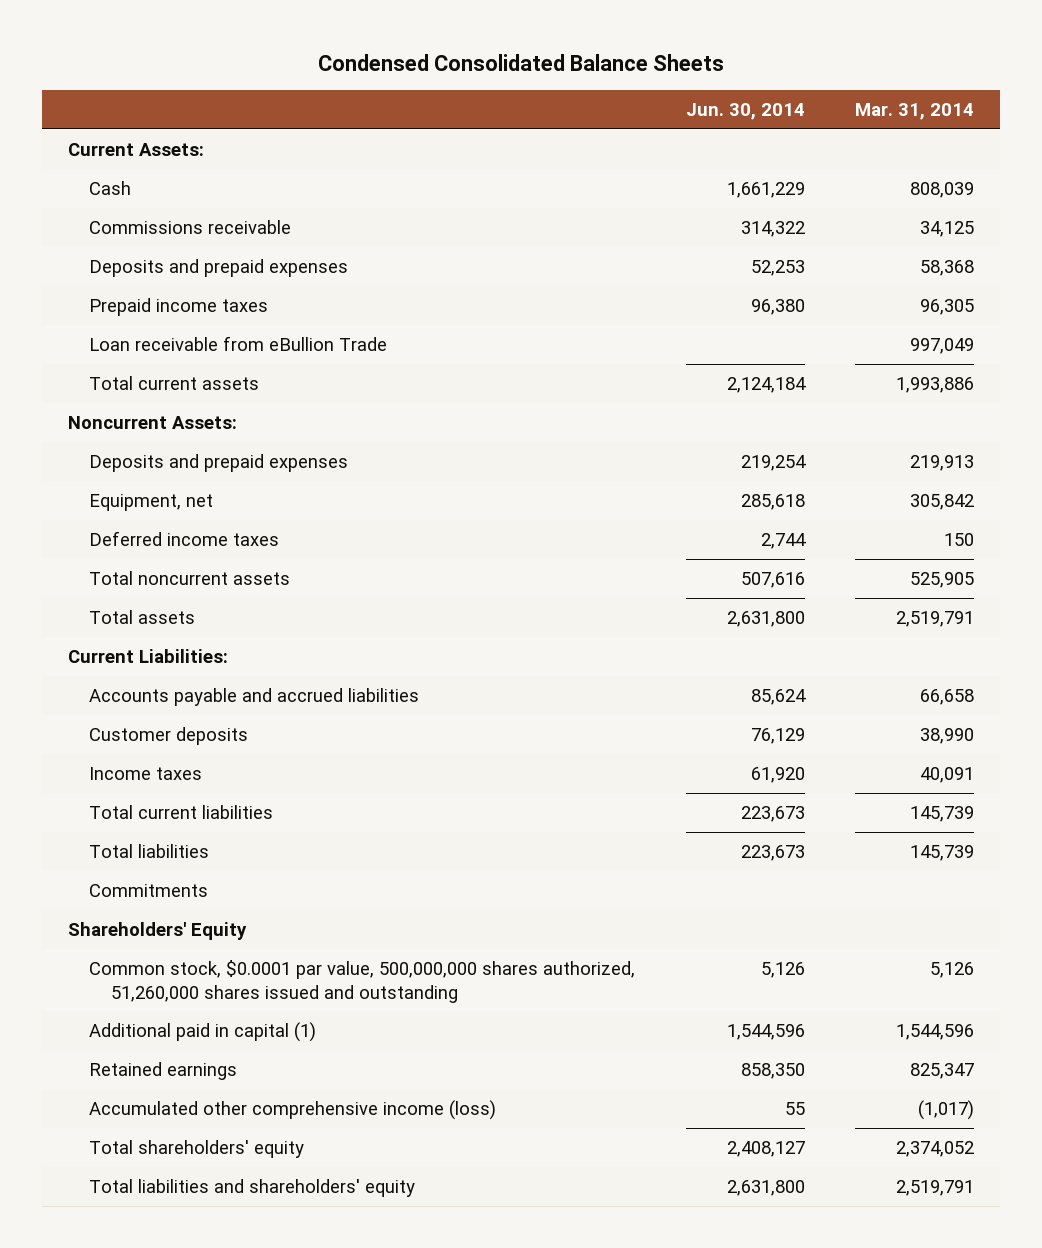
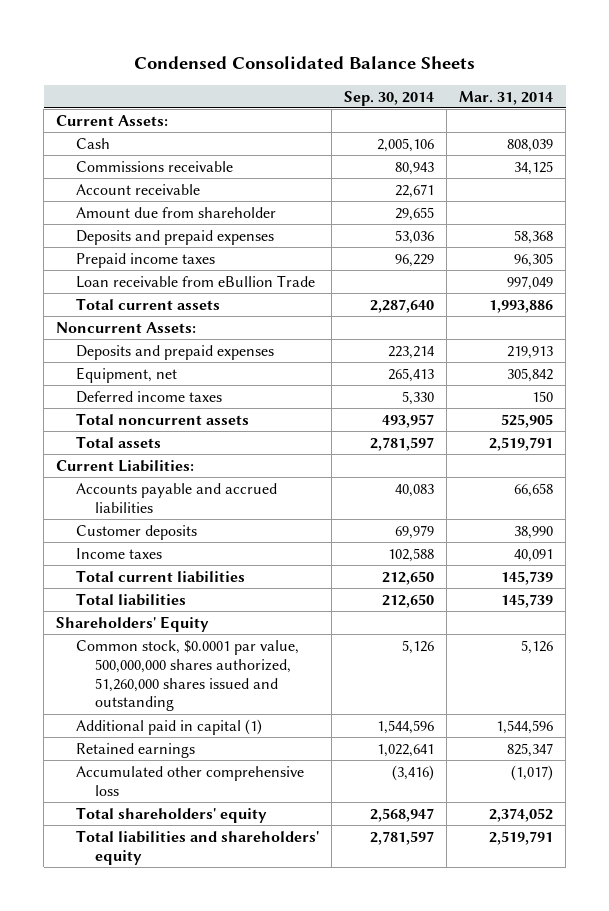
[685,102,805,120] Jun. 30, 2014 -> none
none -> [343,90,434,106] Sep. 30, 2014
none -> [75,183,200,195] Account receivable
none -> [75,206,276,218] Amount due from shareholder
[89,883,209,897] Commitments -> none
[89,1099,497,1120] Accumulated other comprehensive income (loss) -> [75,765,304,796] Accumulated other comprehensive loss

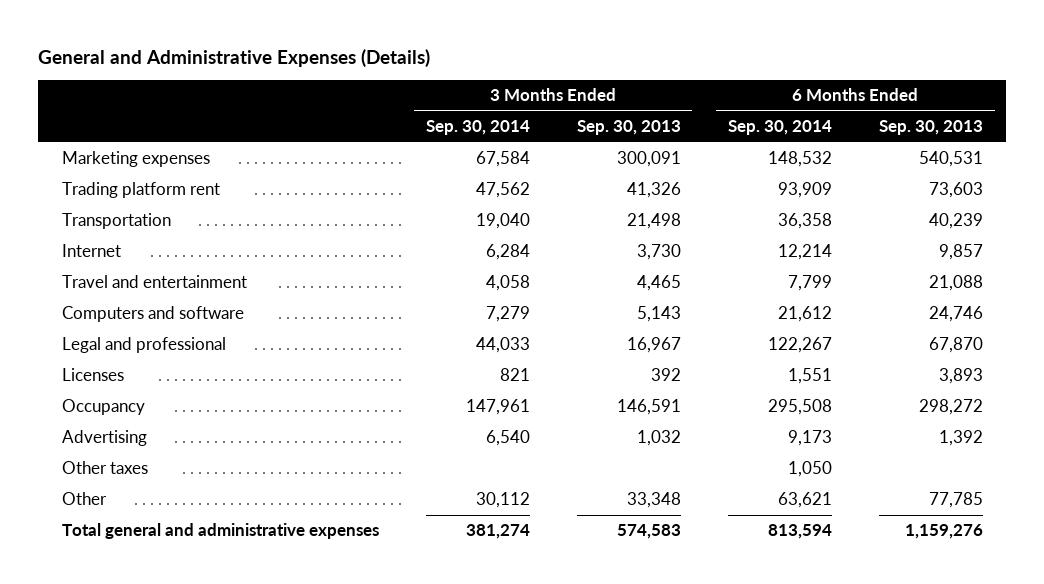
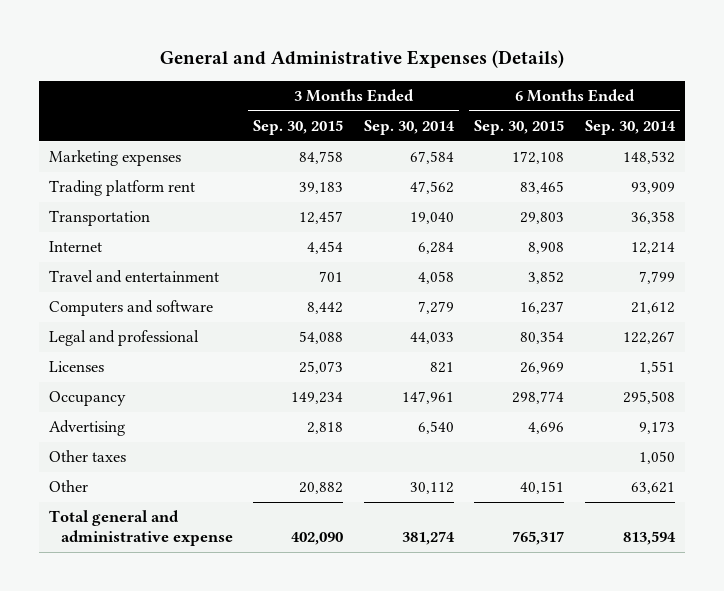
[576,120,681,136] Sep. 30, 2013 -> none
[878,120,983,136] Sep. 30, 2013 -> none
none -> [253,120,344,136] Sep. 30, 2015
none -> [474,120,565,136] Sep. 30, 2015
[61,523,379,540] Total general and administrative expenses -> [48,510,233,547] Total general and administrative expense

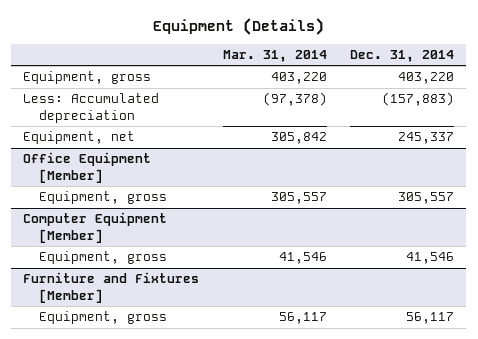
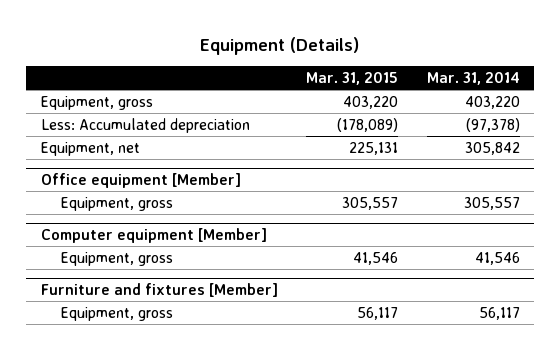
[350,50,455,63] Dec. 31, 2014 -> none
none -> [306,72,399,86] Mar. 31, 2015
[23,152,152,183] Office Equipment [Member] -> [40,173,241,189] Office equipment [Member]
[23,212,168,243] Computer Equipment [Member] -> [40,228,267,244] Computer equipment [Member]
[23,272,200,303] Furniture and Fixtures [Member] -> [40,283,278,298] Furniture and fixtures [Member]

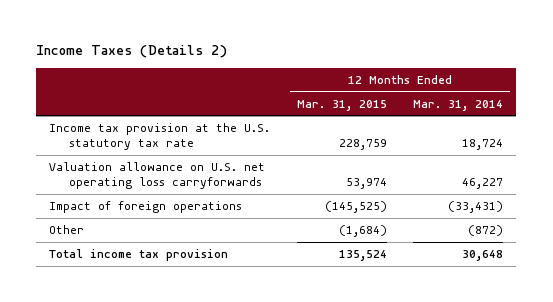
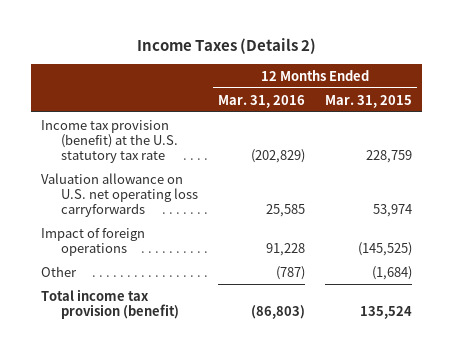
[413,99,504,111] Mar. 31, 2014 -> none
none -> [217,94,305,108] Mar. 31, 2016
[49,123,271,151] Income tax provision at the U.S. statutory tax rate -> [41,119,179,164] Income tax provision (benefit) at the U.S. statutory tax rate
[49,249,229,262] Total income tax provision -> [41,288,180,319] Total income tax provision (benefit)

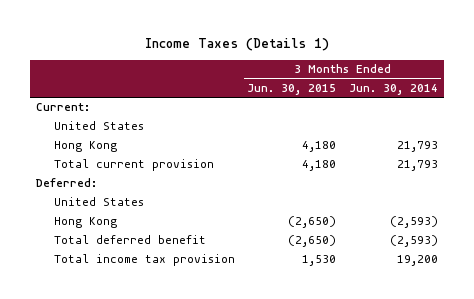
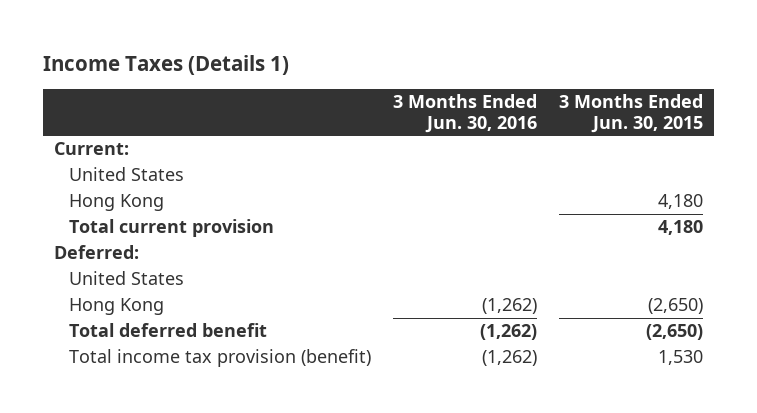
[348,83,438,95] Jun. 30, 2014 -> none
none -> [393,94,538,133] 3 Months Ended Jun. 30, 2016
[53,254,235,267] Total income tax provision -> [68,349,371,368] Total income tax provision (benefit)

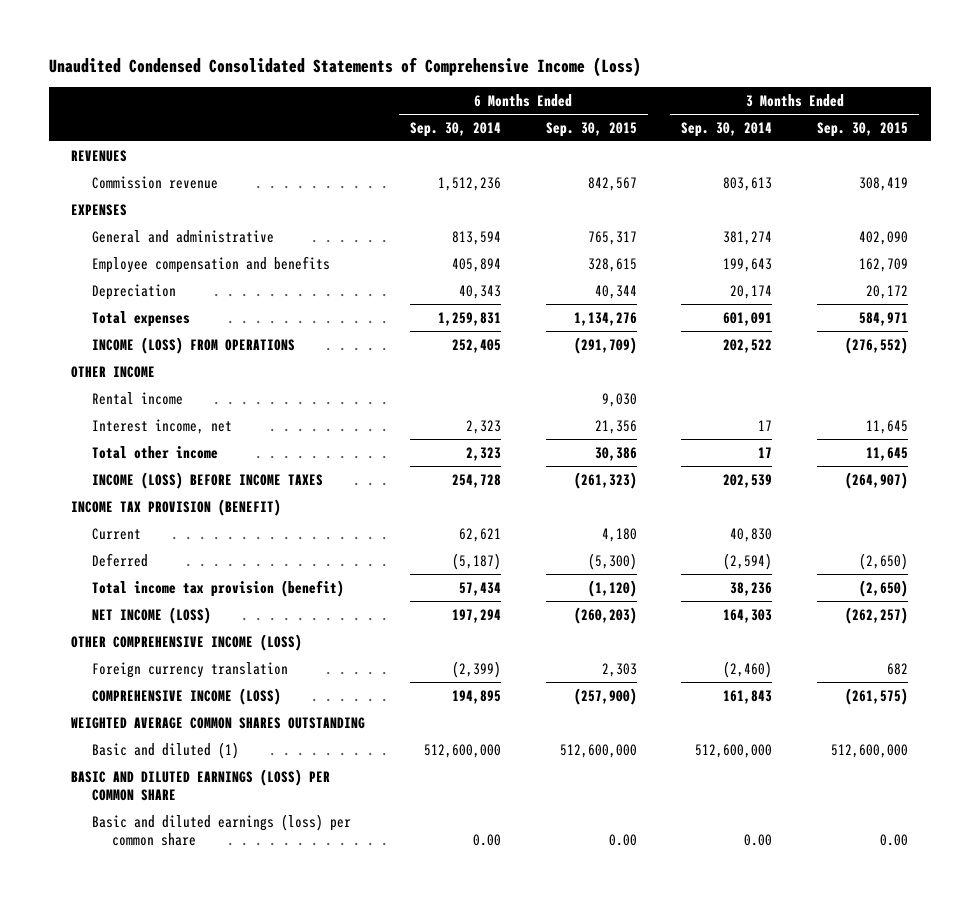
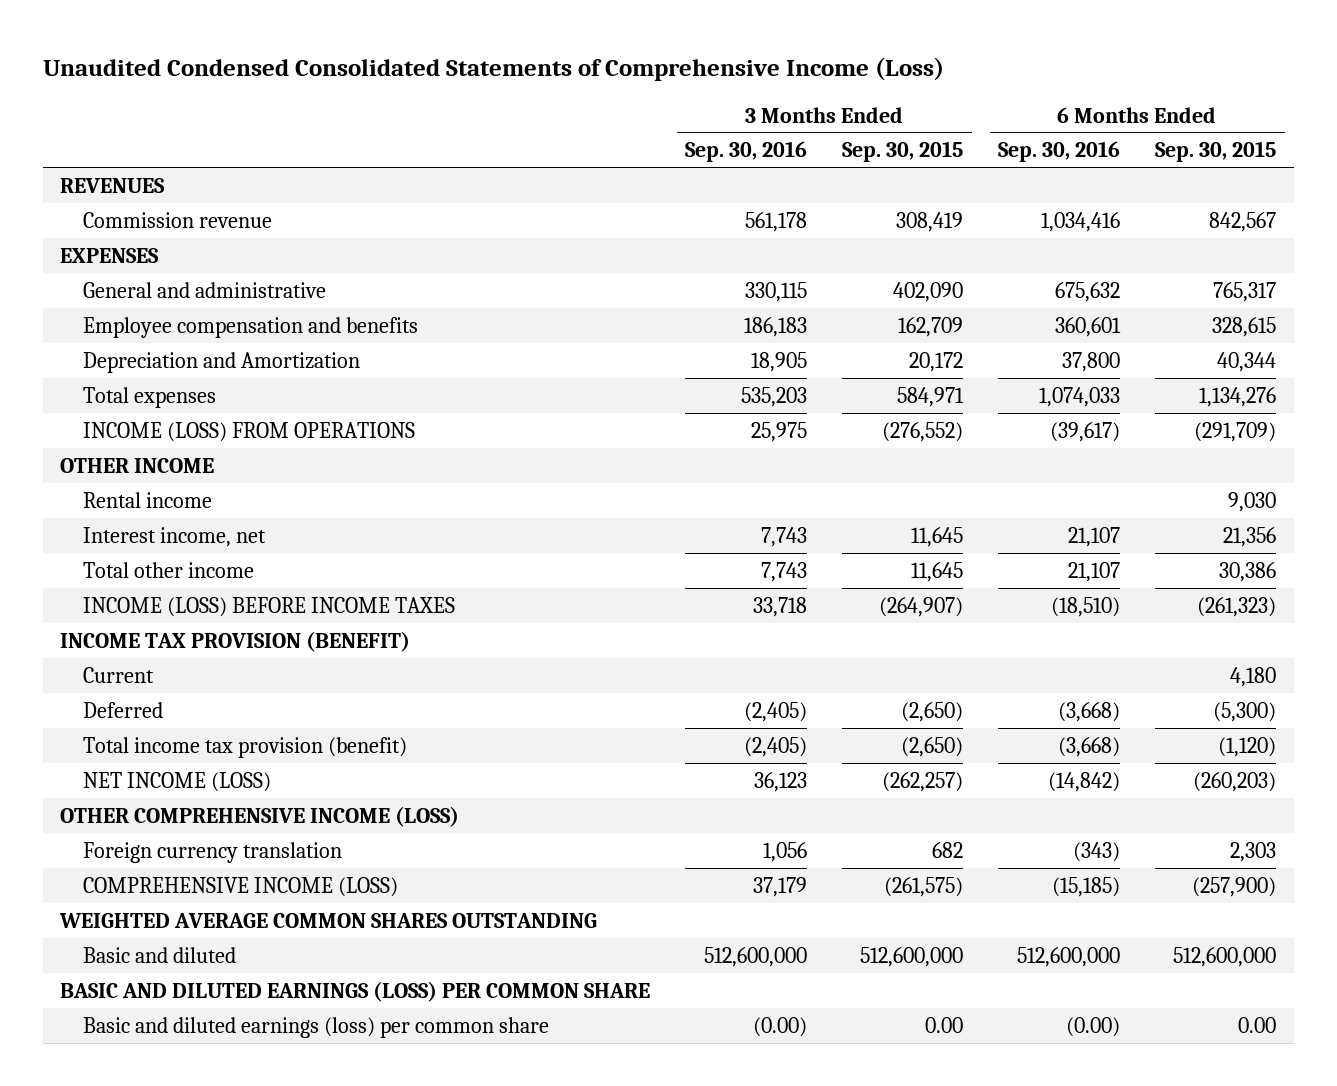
[409,121,501,137] Sep. 30, 2014 -> none
[681,121,773,137] Sep. 30, 2014 -> none
none -> [685,141,808,163] Sep. 30, 2016
none -> [998,141,1121,163] Sep. 30, 2016
[91,283,176,300] Depreciation -> [82,351,360,373] Depreciation and Amortization
[91,741,239,759] Basic and diluted (1) -> [82,946,236,963] Basic and diluted

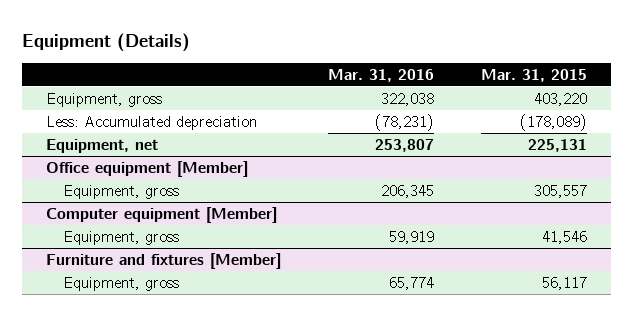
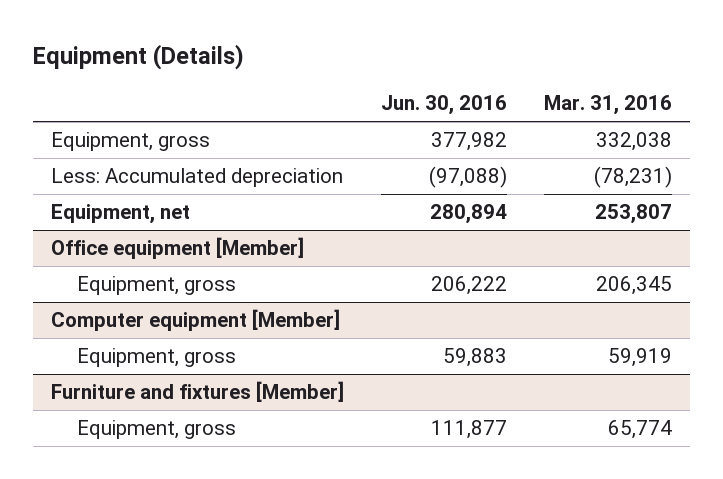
[481,68,588,82] Mar. 31, 2015 -> none
none -> [380,95,507,116] Jun. 30, 2016
[381,92,435,106] 322,038 -> [595,132,672,152] 332,038

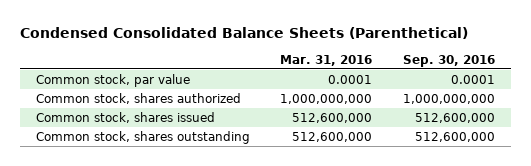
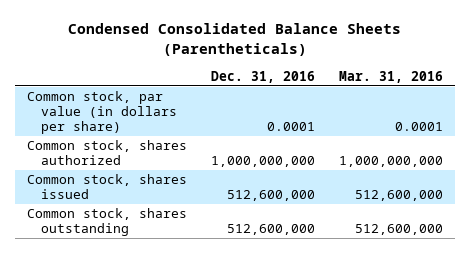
[20,27,469,40] Condensed Consolidated Balance Sheets (Parenthetical) -> [67,23,401,57] Condensed Consolidated Balance Sheets (Parentheticals)
[403,54,496,67] Sep. 30, 2016 -> none
none -> [210,70,315,83] Dec. 31, 2016
[35,73,190,87] Common stock, par value -> [26,90,177,135] Common stock, par value (in dollars per share)

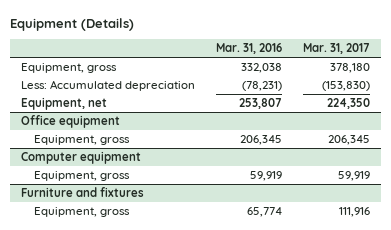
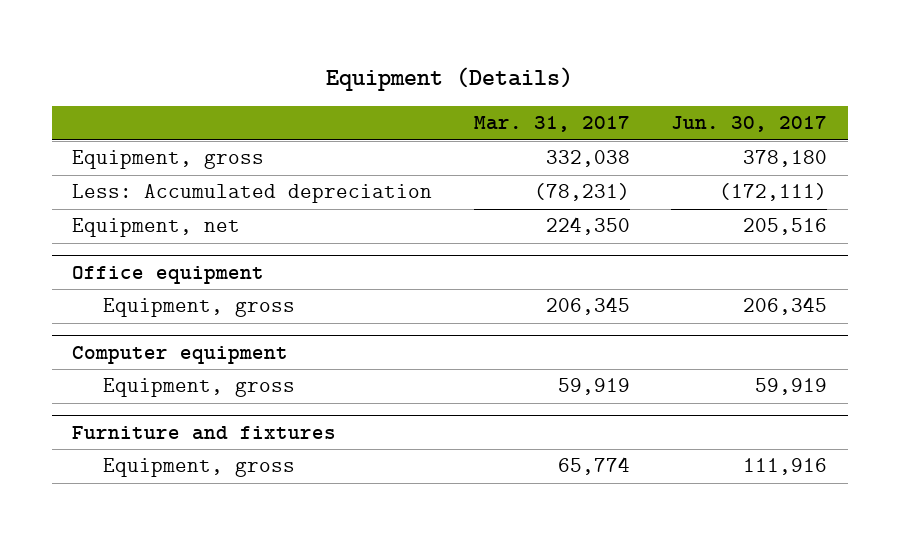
[216,43,283,55] Mar. 31, 2016 -> none
none -> [671,116,828,133] Jun. 30, 2017
[330,63,371,74] 378,180 -> [545,150,630,168] 332,038
[322,81,371,92] (153,830) -> [533,183,630,202] (78,231)
[339,207,371,218] 111,916 -> [557,457,630,476] 65,774

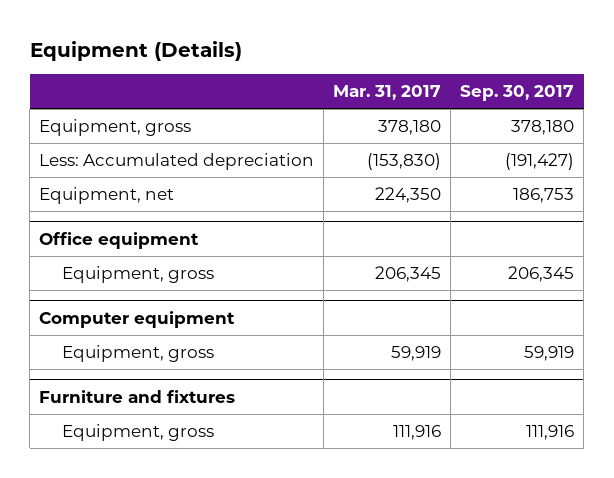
[671,116,828,133] Jun. 30, 2017 -> none
none -> [460,85,575,102] Sep. 30, 2017
[545,150,630,168] 332,038 -> [378,120,442,136] 378,180
[533,183,630,202] (78,231) -> [367,153,442,171] (153,830)
[557,457,630,476] 65,774 -> [393,425,442,441] 111,916

